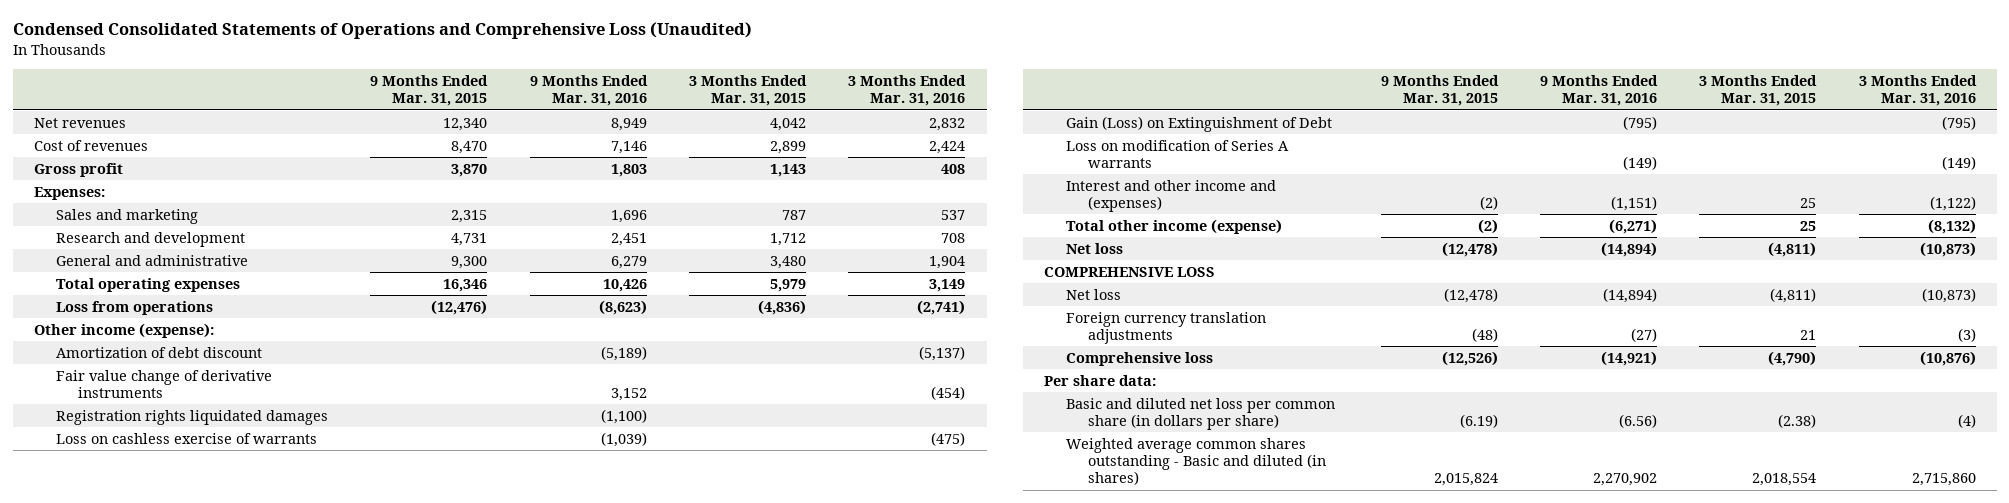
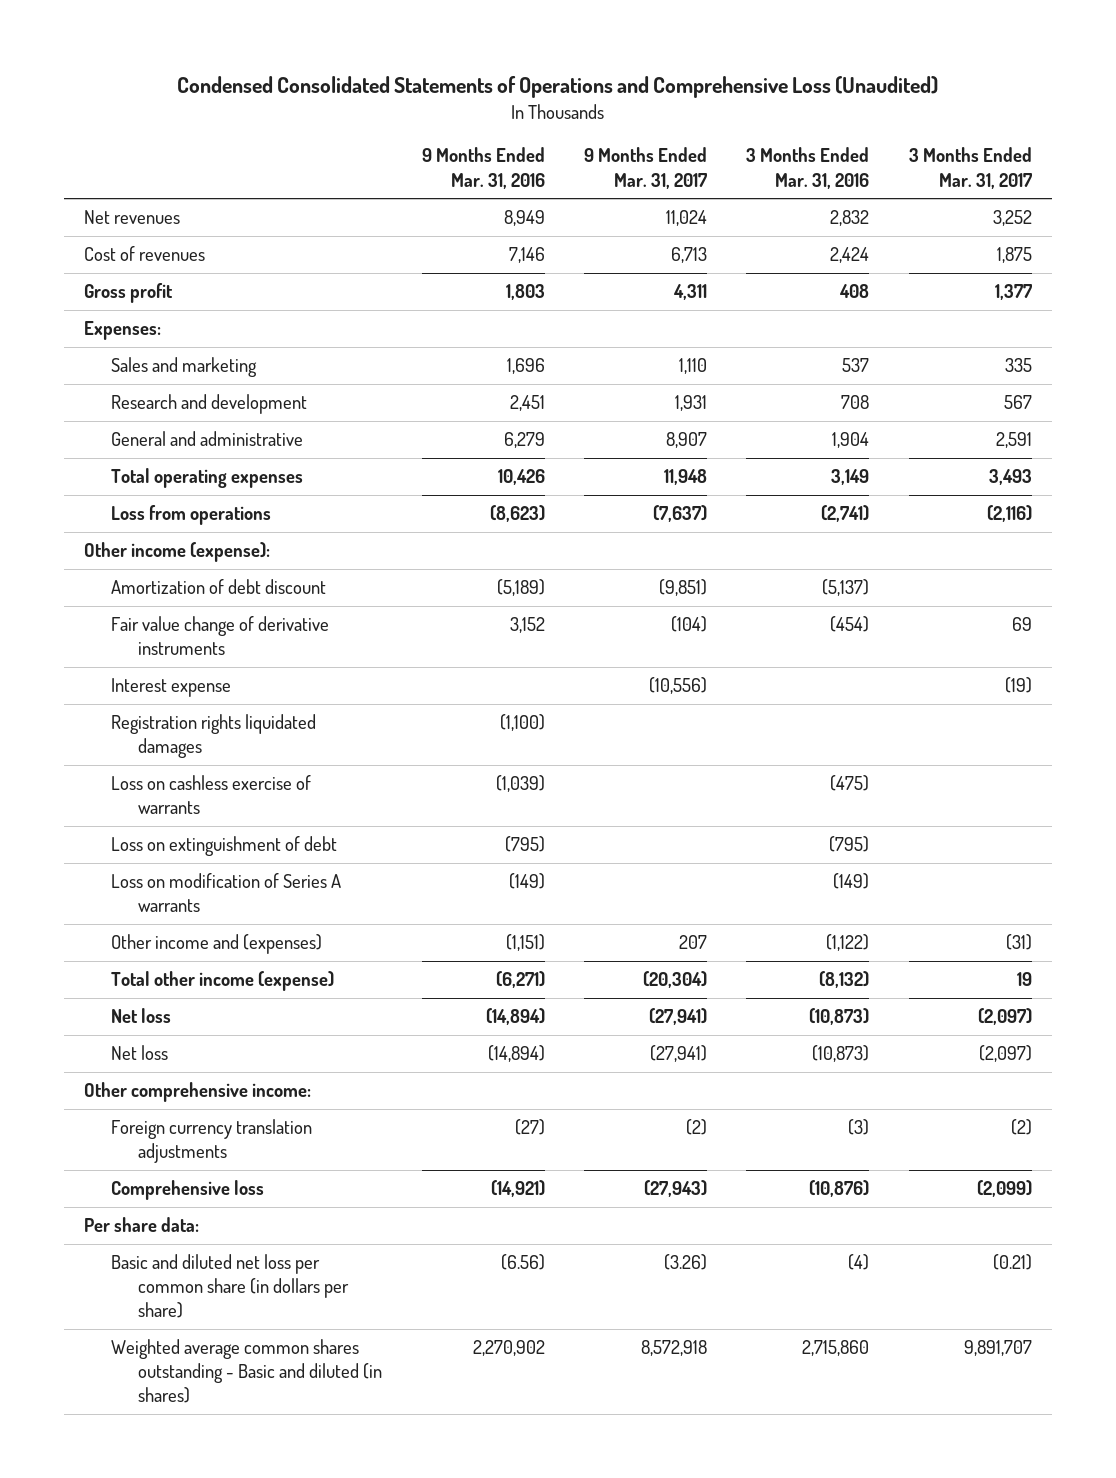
[370,74,489,107] 9 Months Ended Mar. 31, 2015 -> none
[688,74,807,107] 3 Months Ended Mar. 31, 2015 -> none
none -> [584,147,708,189] 9 Months Ended Mar. 31, 2017
none -> [908,147,1032,189] 3 Months Ended Mar. 31, 2017
none -> [111,678,232,698] Interest expense
[1066,115,1333,132] Gain (Loss) on Extinguishment of Debt -> [111,836,338,857] Loss on extinguishment of debt
[1066,179,1277,213] Interest and other income and (expenses) -> [111,934,323,955] Other income and (expenses)
[1044,266,1216,277] COMPREHENSIVE LOSS -> none
none -> [83,1082,311,1103] Other comprehensive income:

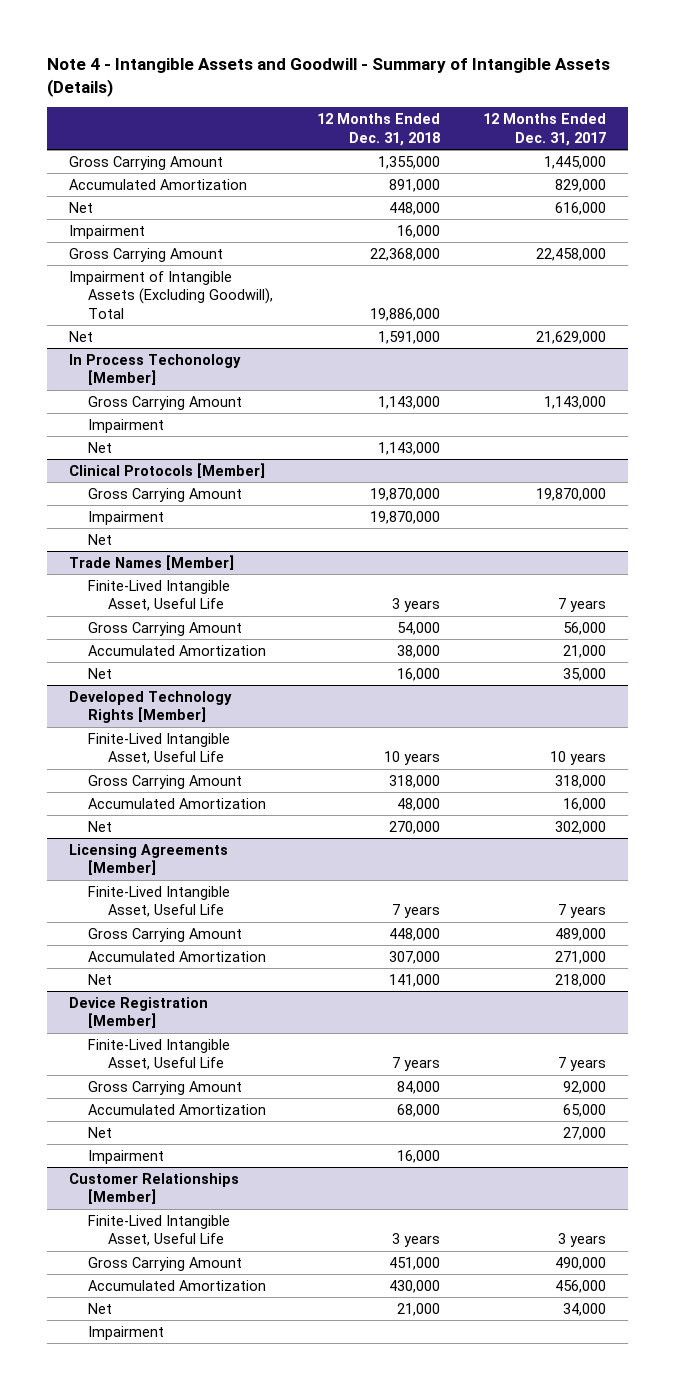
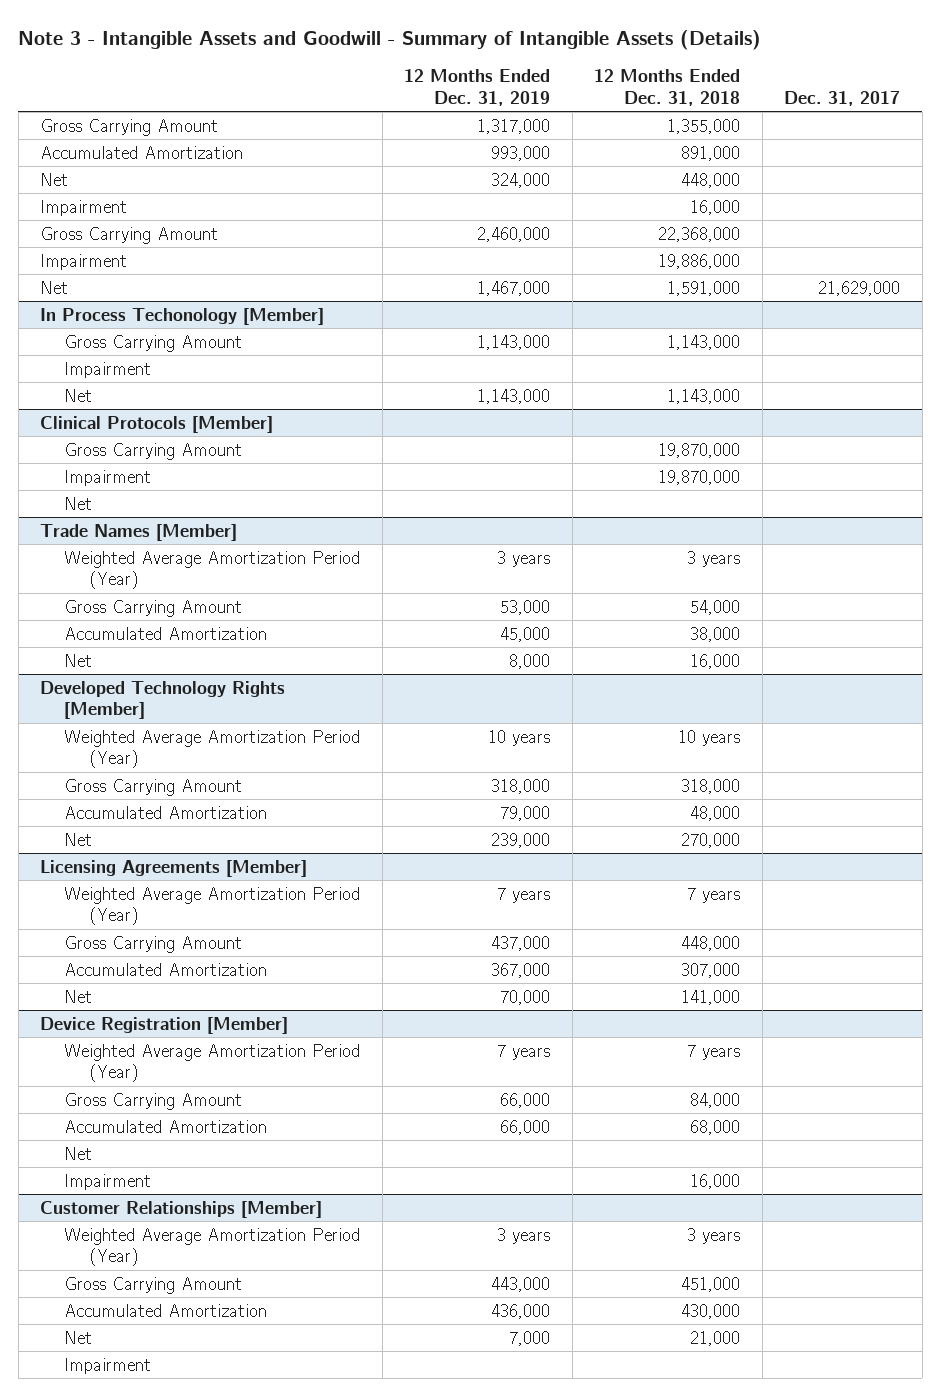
[47,58,611,97] Note 4 - Intangible Assets and Goodwill - Summary of Intangible Assets (Details) -> [18,30,762,51] Note 3 - Intangible Assets and Goodwill - Summary of Intangible Assets (Details)
[483,113,607,146] 12 Months Ended Dec. 31, 2017 -> none
none -> [404,69,551,106] 12 Months Ended Dec. 31, 2019
none -> [784,90,901,106] Dec. 31, 2017
[68,270,274,319] Impairment of Intangible Assets (Excluding Goodwill), Total -> [40,253,128,270] Impairment
[88,579,231,612] Finite-Lived Intangible Asset, Useful Life -> [64,550,361,590] Weighted Average Amortization Period (Year)
[88,732,231,765] Finite-Lived Intangible Asset, Useful Life -> [64,729,361,769] Weighted Average Amortization Period (Year)
[88,885,231,918] Finite-Lived Intangible Asset, Useful Life -> [64,886,361,926] Weighted Average Amortization Period (Year)
[88,1038,231,1071] Finite-Lived Intangible Asset, Useful Life -> [64,1043,361,1083] Weighted Average Amortization Period (Year)
[88,1214,231,1247] Finite-Lived Intangible Asset, Useful Life -> [64,1227,361,1267] Weighted Average Amortization Period (Year)

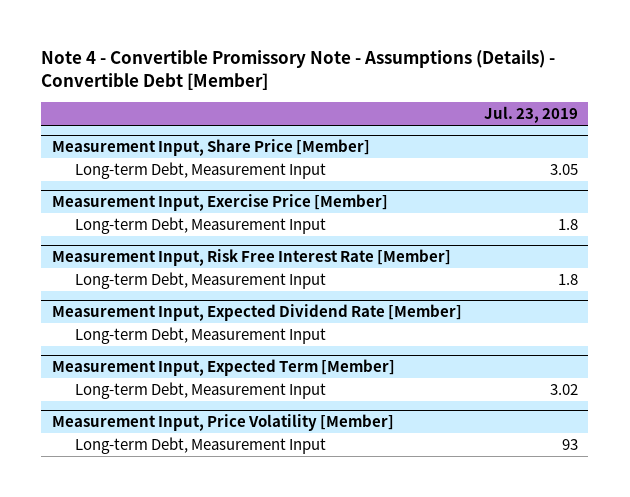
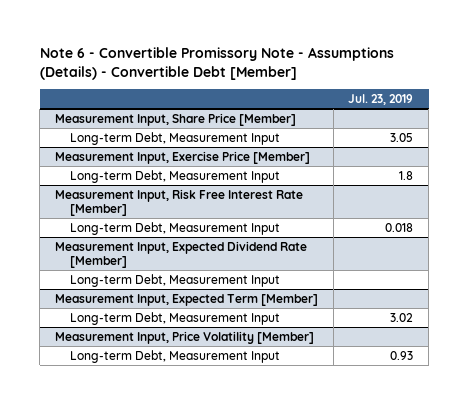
[41,50,556,91] Note 4 - Convertible Promissory Note - Assumptions (Details) - Convertible Debt [Member] -> [39,47,394,81] Note 6 - Convertible Promissory Note - Assumptions (Details) - Convertible Debt [Member]
[557,274,578,286] 1.8 -> [385,222,414,232] 0.018
[561,439,578,451] 93 -> [390,350,414,360] 0.93

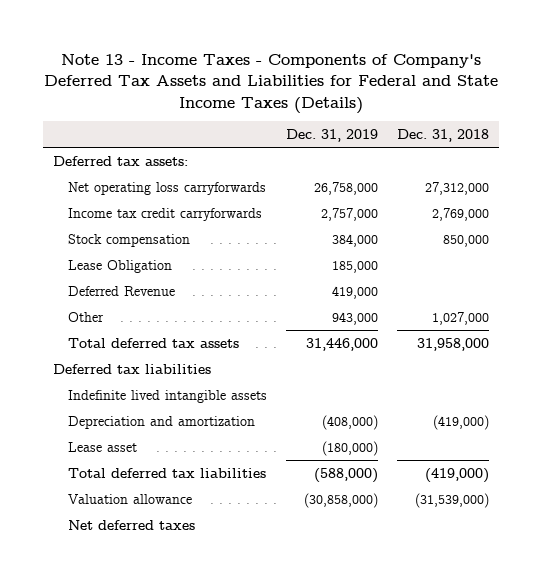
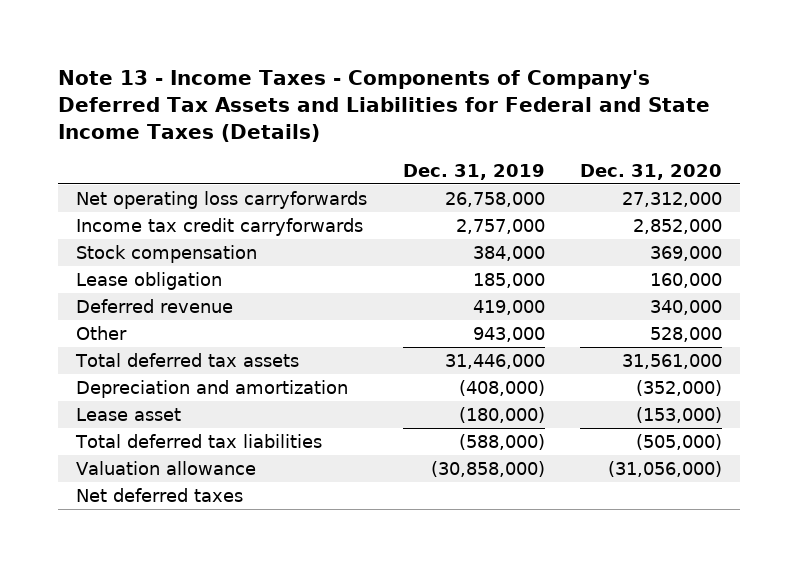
[397,129,490,143] Dec. 31, 2018 -> none
none -> [580,163,723,180] Dec. 31, 2020
[52,155,188,166] Deferred tax assets: -> none
[68,259,173,273] Lease Obligation -> [76,271,223,290] Lease obligation
[68,285,176,296] Deferred Revenue -> [76,298,234,313] Deferred revenue
[52,363,211,374] Deferred tax liabilities -> none
[68,389,268,403] Indefinite lived intangible assets -> none

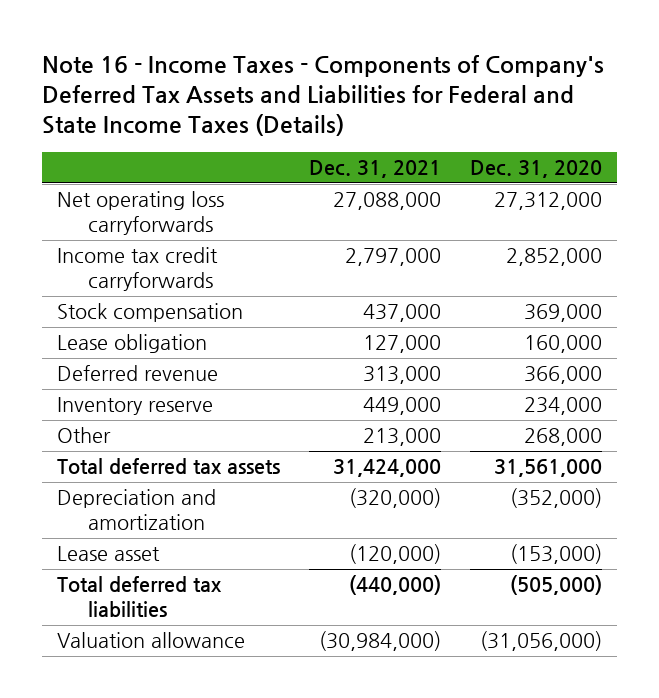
[58,70,711,143] Note 13 - Income Taxes - Components of Company's Deferred Tax Assets and Liabilities for Federal and State Income Taxes (Details) -> [42,55,605,137] Note 16 - Income Taxes - Components of Company's Deferred Tax Assets and Liabilities for Federal and State Income Taxes (Details)
[402,163,545,180] Dec. 31, 2019 -> none
none -> [309,159,442,178] Dec. 31, 2021
[650,299,723,315] 340,000 -> [524,366,603,385] 366,000
none -> [56,397,213,416] Inventory reserve
[650,326,723,342] 528,000 -> [524,428,603,447] 268,000
[76,487,244,502] Net deferred taxes -> none

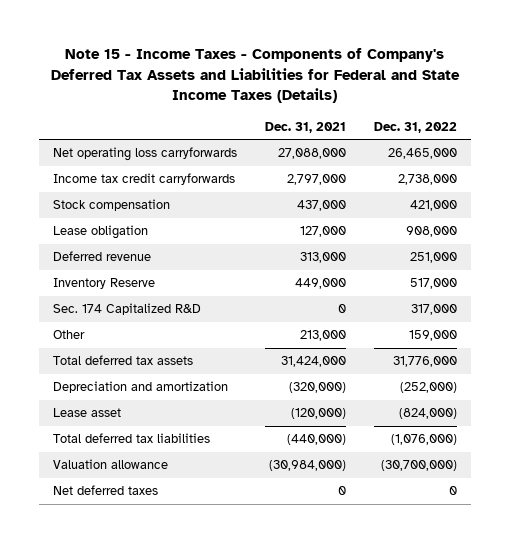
[42,55,605,137] Note 16 - Income Taxes - Components of Company's Deferred Tax Assets and Liabilities for Federal and State Income Taxes (Details) -> [50,48,460,104] Note 15 - Income Taxes - Components of Company's Deferred Tax Assets and Liabilities for Federal and State Income Taxes (Details)
[470,159,603,178] Dec. 31, 2020 -> none
none -> [373,121,457,133] Dec. 31, 2022
[56,397,213,416] Inventory reserve -> [52,278,155,290] Inventory Reserve
none -> [52,303,201,316] Sec. 174 Capitalized R&D
none -> [52,485,158,496] Net deferred taxes

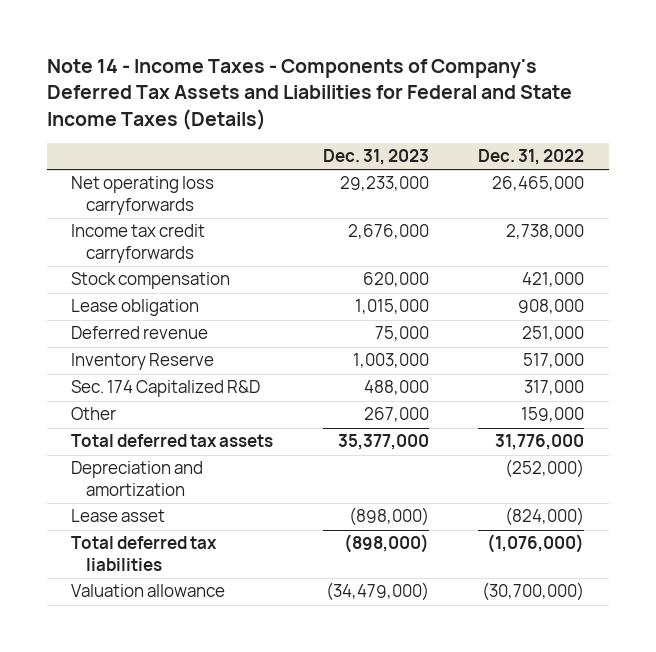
[50,48,460,104] Note 15 - Income Taxes - Components of Company's Deferred Tax Assets and Liabilities for Federal and State Income Taxes (Details) -> [46,58,572,130] Note 14 - Income Taxes - Components of Company's Deferred Tax Assets and Liabilities for Federal and State Income Taxes (Details)
[264,121,346,133] Dec. 31, 2021 -> none
none -> [322,149,429,166] Dec. 31, 2023
[52,485,158,496] Net deferred taxes -> none

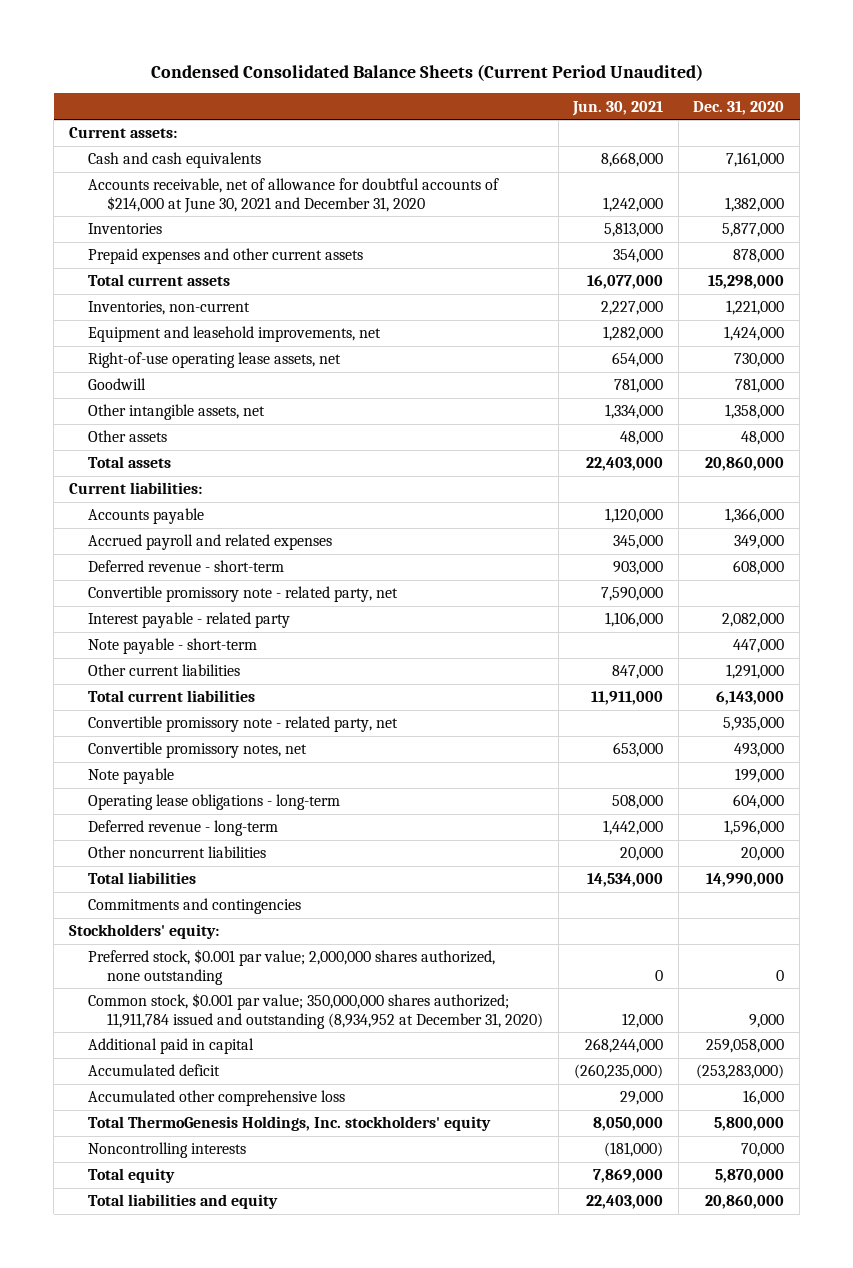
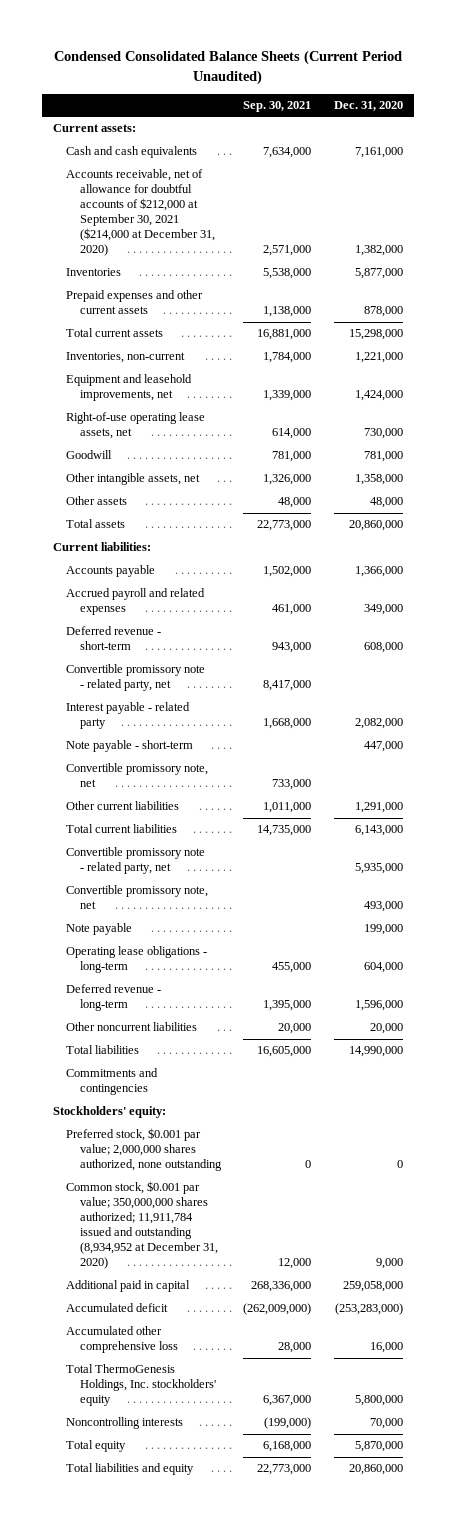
[572,100,664,116] Jun. 30, 2021 -> none
none -> [243,101,312,113] Sep. 30, 2021
[87,178,499,213] Accounts receivable, net of allowance for doubtful accounts of $214,000 at June 30, 2021 and December 31, 2020 -> [66,169,215,257] Accounts receivable, net of allowance for doubtful accounts of $212,000 at September 30, 2021 ($214,000 at December 31, 2020)
none -> [66,763,209,788] Convertible promissory note, net
[87,742,307,759] Convertible promissory notes, net -> [66,885,209,910] Convertible promissory note, net

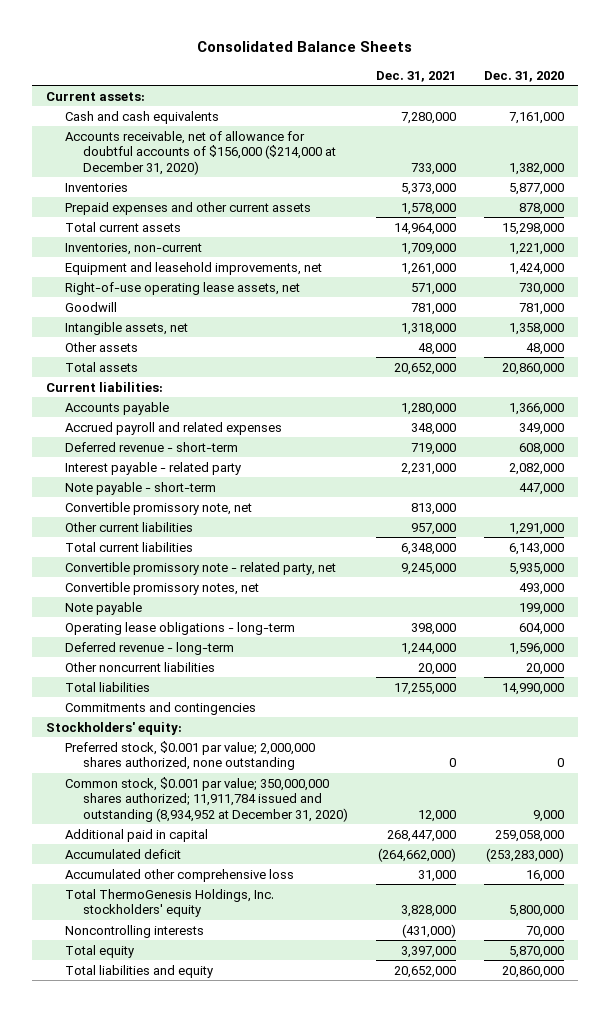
[53,50,402,85] Condensed Consolidated Balance Sheets (Current Period Unaudited) -> [197,41,413,53] Consolidated Balance Sheets
[243,101,312,113] Sep. 30, 2021 -> none
none -> [376,71,457,83] Dec. 31, 2021
[66,169,215,257] Accounts receivable, net of allowance for doubtful accounts of $212,000 at September 30, 2021 ($214,000 at December 31, 2020) -> [64,130,337,175] Accounts receivable, net of allowance for doubtful accounts of $156,000 ($214,000 at December 31, 2020)
[66,473,201,486] Other intangible assets, net -> [64,321,188,335] Intangible assets, net
[66,664,206,692] Convertible promissory note - related party, net -> none
[66,885,209,910] Convertible promissory note, net -> [64,581,259,595] Convertible promissory notes, net

